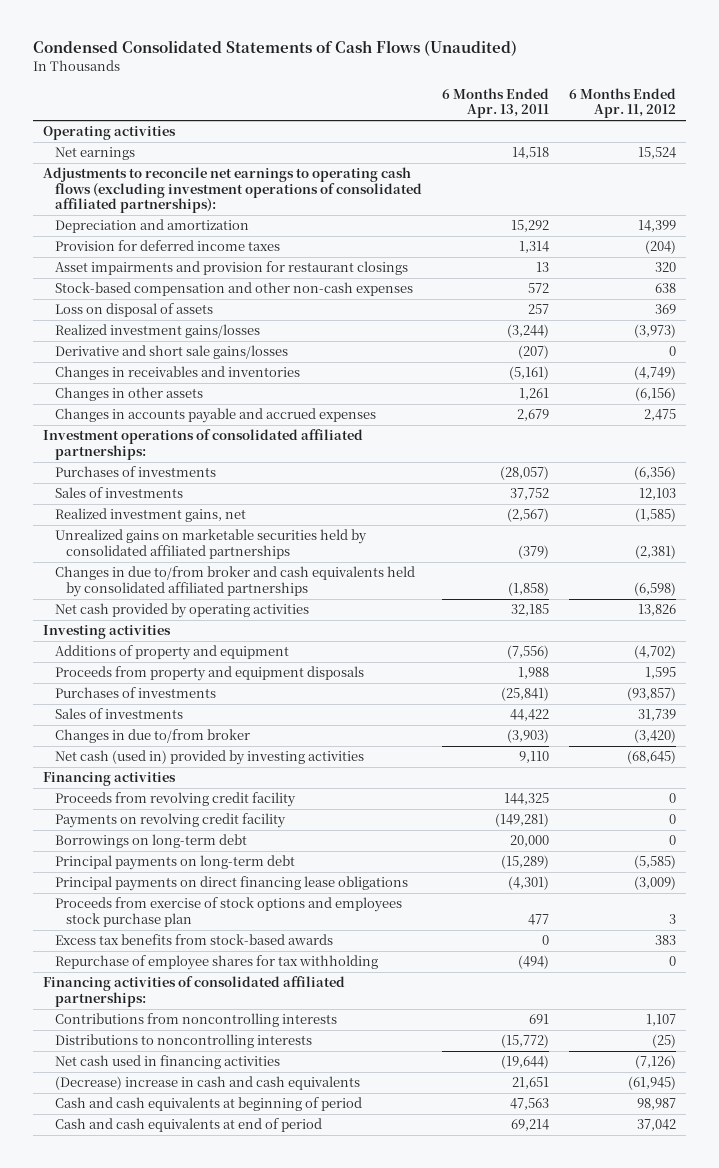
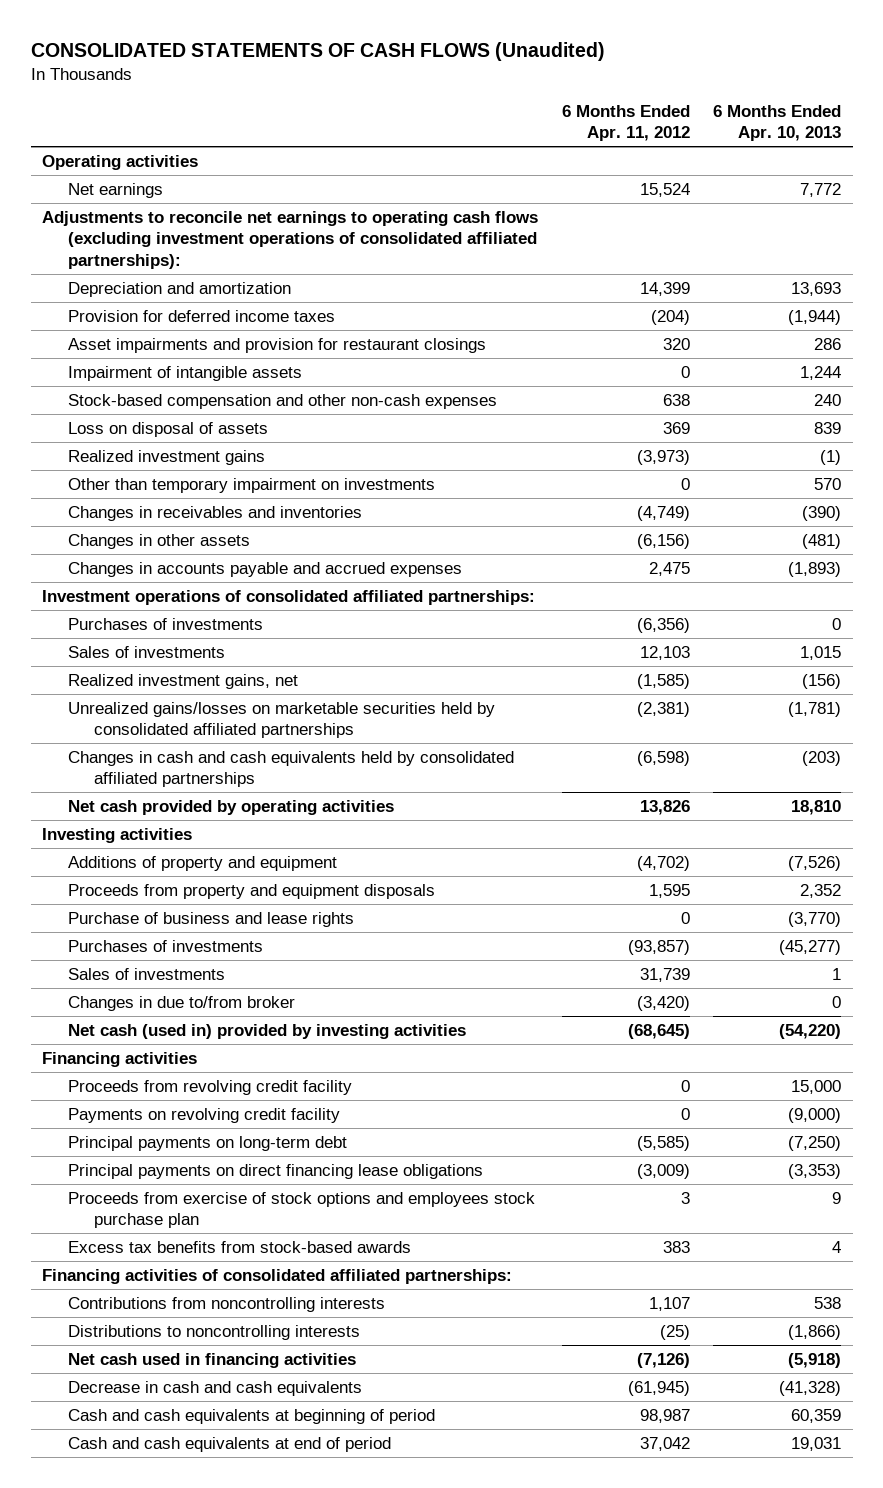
[33,40,518,57] Condensed Consolidated Statements of Cash Flows (Unaudited) -> [30,42,605,62] CONSOLIDATED STATEMENTS OF CASH FLOWS (Unaudited)
[441,87,549,119] 6 Months Ended Apr. 13, 2011 -> none
none -> [713,104,842,142] 6 Months Ended Apr. 10, 2013
none -> [68,365,303,381] Impairment of intangible assets
[54,345,288,360] Derivative and short sale gains/losses -> none
[54,324,260,339] Realized investment gains/losses -> [68,449,266,465] Realized investment gains
none -> [68,477,436,493] Other than temporary impairment on investments
[54,529,367,559] Unrealized gains on marketable securities held by consolidated affiliated partnerships -> [68,701,496,739] Unrealized gains/losses on marketable securities held by consolidated affiliated partnerships
[54,566,415,597] Changes in due to/from broker and cash equivalents held by consolidated affiliated partnerships -> [68,750,515,788] Changes in cash and cash equivalents held by consolidated affiliated partnerships
none -> [68,911,355,927] Purchase of business and lease rights
[54,834,247,849] Borrowings on long-term debt -> none
[54,955,378,971] Repurchase of employee shares for tax withholding -> none
[54,1076,360,1091] (Decrease) increase in cash and cash equivalents -> [68,1380,363,1396] Decrease in cash and cash equivalents

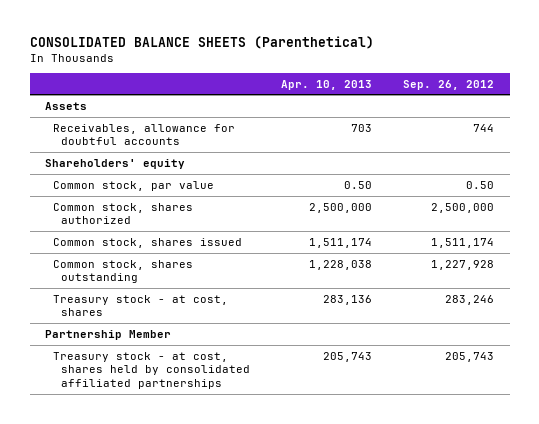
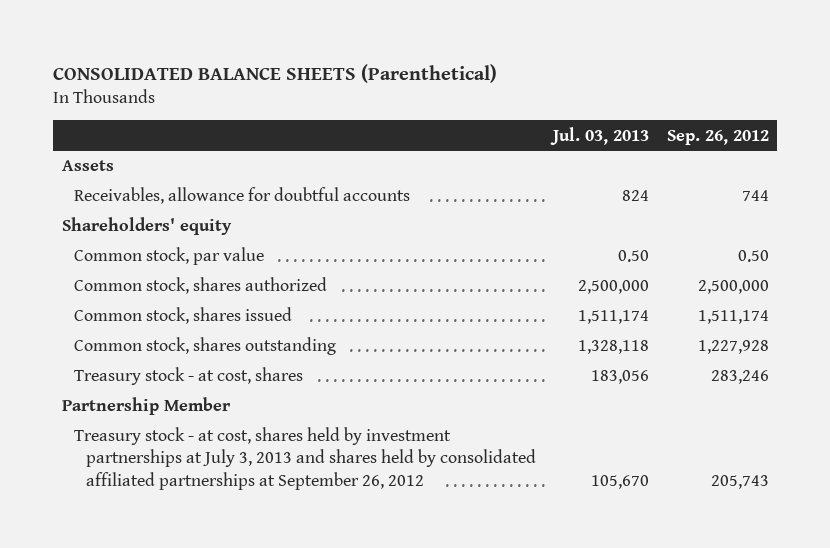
[281,79,373,90] Apr. 10, 2013 -> none
none -> [550,126,650,145] Jul. 03, 2013
[53,351,250,389] Treasury stock - at cost, shares held by consolidated affiliated partnerships -> [73,427,536,490] Treasury stock - at cost, shares held by investment partnerships at July 3, 2013 and shares held by consolidated affiliated partnerships at September 26, 2012

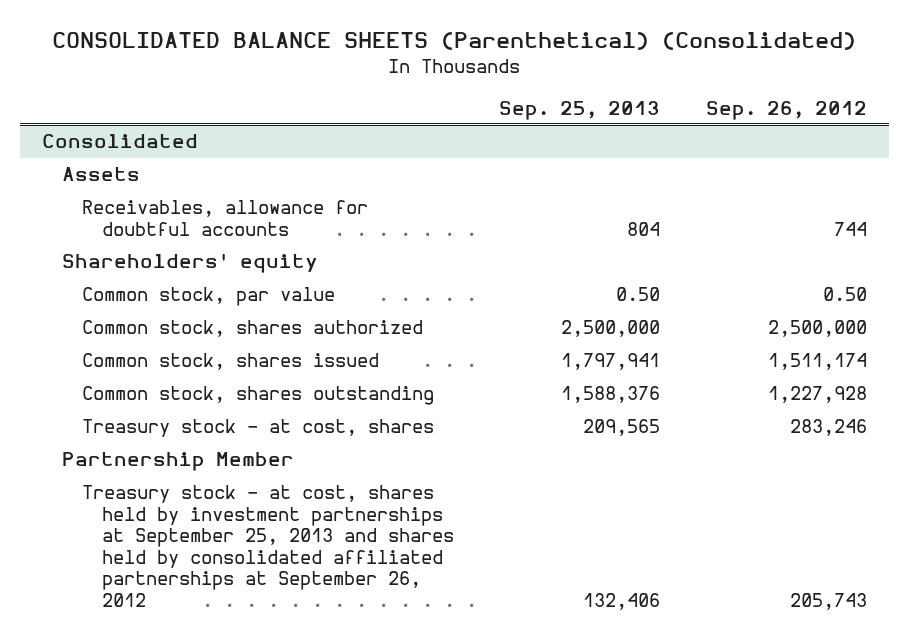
[52,63,497,83] CONSOLIDATED BALANCE SHEETS (Parenthetical) -> [52,32,857,51] CONSOLIDATED BALANCE SHEETS (Parenthetical) (Consolidated)
[550,126,650,145] Jul. 03, 2013 -> none
none -> [499,100,661,120] Sep. 25, 2013
none -> [42,134,199,149] Consolidated
[73,427,536,490] Treasury stock - at cost, shares held by investment partnerships at July 3, 2013 and shares held by consolidated affiliated partnerships at September 26, 2012 -> [82,485,455,607] Treasury stock - at cost, shares held by investment partnerships at September 25, 2013 and shares held by consolidated affiliated partnerships at September 26, 2012

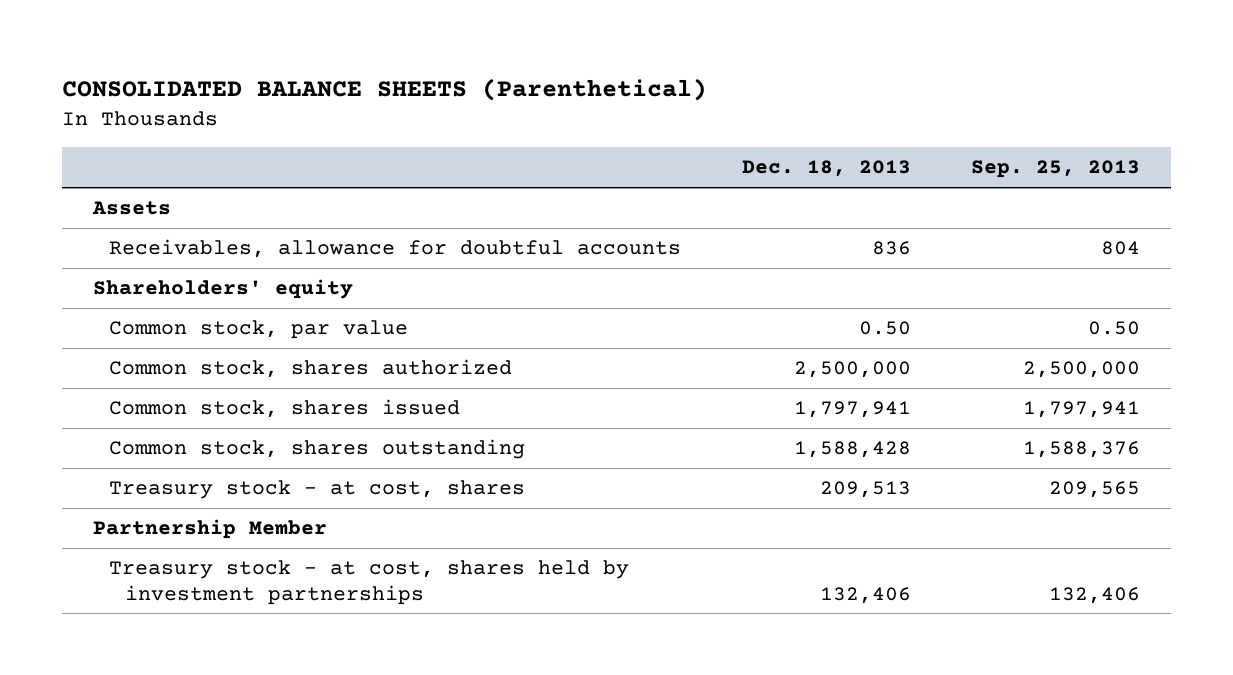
[52,32,857,51] CONSOLIDATED BALANCE SHEETS (Parenthetical) (Consolidated) -> [62,77,708,101] CONSOLIDATED BALANCE SHEETS (Parenthetical)
[705,100,867,120] Sep. 26, 2012 -> none
none -> [741,160,911,178] Dec. 18, 2013
[42,134,199,149] Consolidated -> none
[82,485,455,607] Treasury stock - at cost, shares held by investment partnerships at September 25, 2013 and shares held by consolidated affiliated partnerships at September 26, 2012 -> [109,560,630,605] Treasury stock - at cost, shares held by investment partnerships

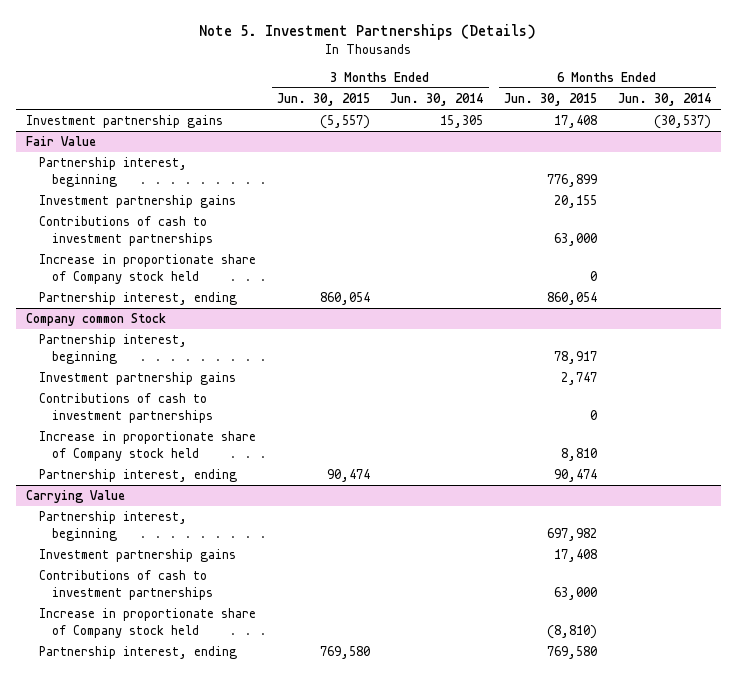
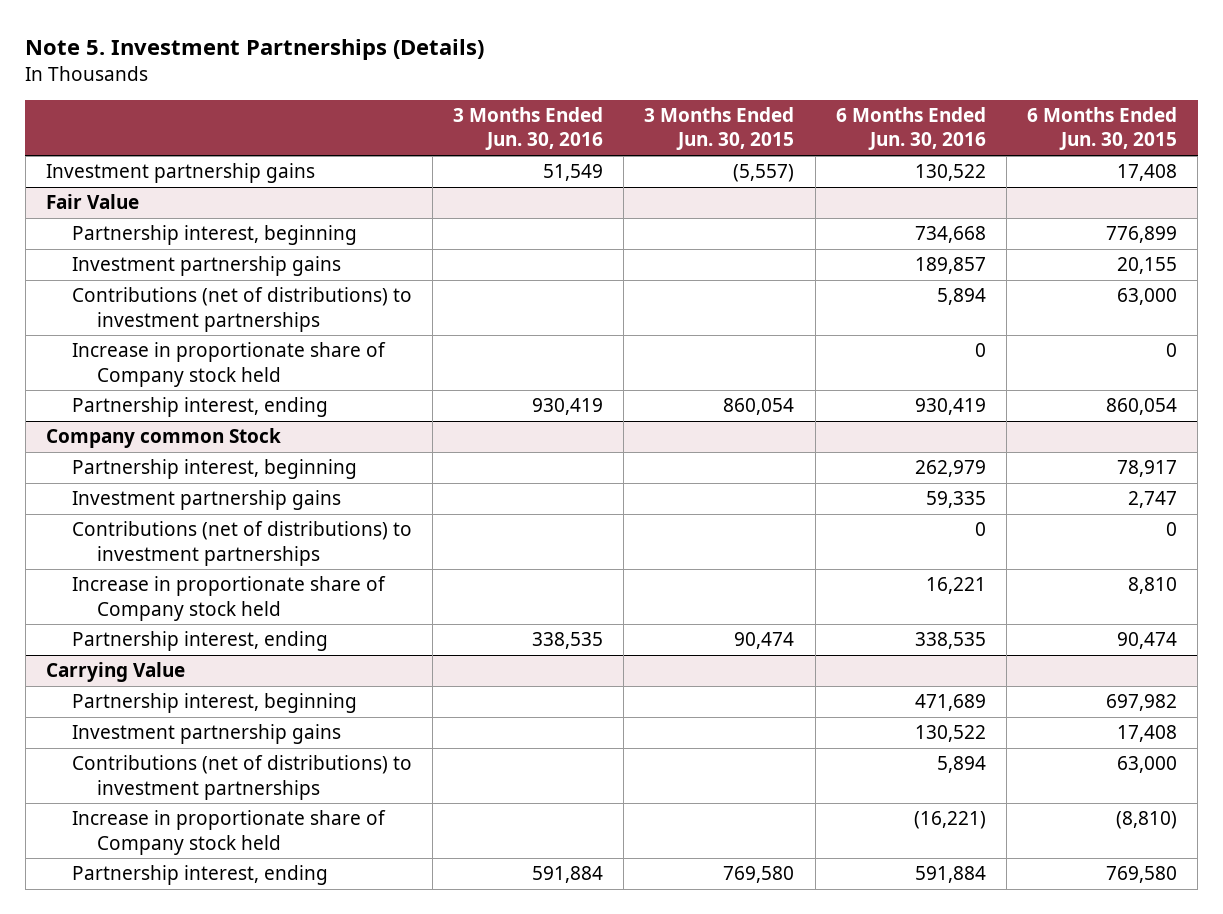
[390,93,484,107] Jun. 30, 2014 -> none
[617,93,711,107] Jun. 30, 2014 -> none
none -> [452,107,603,151] 3 Months Ended Jun. 30, 2016
none -> [835,107,986,151] 6 Months Ended Jun. 30, 2016
[39,216,214,246] Contributions of cash to investment partnerships -> [71,287,412,332] Contributions (net of distributions) to investment partnerships
[39,393,214,423] Contributions of cash to investment partnerships -> [71,521,412,566] Contributions (net of distributions) to investment partnerships
[39,570,214,600] Contributions of cash to investment partnerships -> [71,755,412,800] Contributions (net of distributions) to investment partnerships

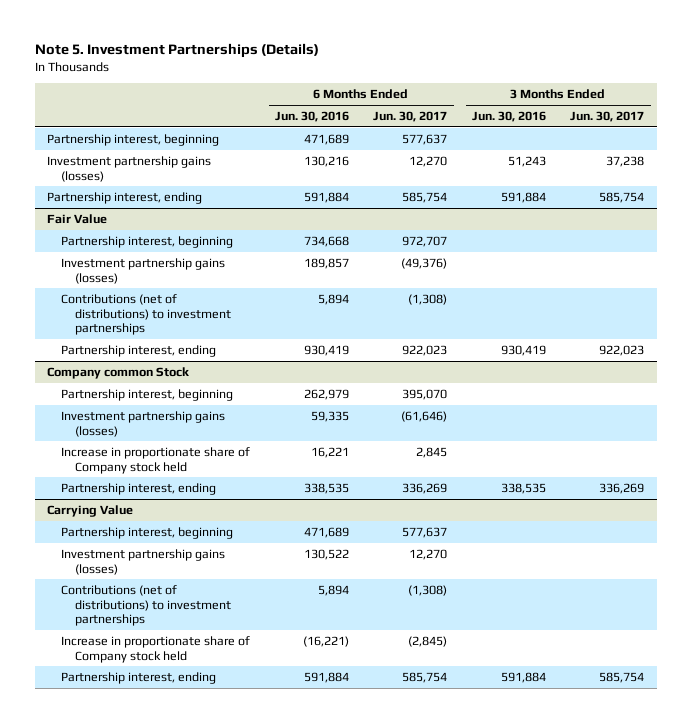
[644,107,795,151] 3 Months Ended Jun. 30, 2015 -> none
[1027,107,1178,151] 6 Months Ended Jun. 30, 2015 -> none
none -> [373,110,448,122] Jun. 30, 2017
none -> [570,110,645,122] Jun. 30, 2017
none -> [47,133,220,146] Partnership interest, beginning
[45,163,315,184] Investment partnership gains -> [47,155,212,182] Investment partnership gains (losses)
[542,164,603,182] 51,549 -> [507,155,546,167] 51,243
[914,164,986,182] 130,522 -> [303,155,349,167] 130,216
none -> [47,191,203,204] Partnership interest, ending
[71,256,341,277] Investment partnership gains -> [61,257,226,284] Investment partnership gains (losses)
[71,342,386,387] Increase in proportionate share of Company stock held -> none
[71,521,412,566] Contributions (net of distributions) to investment partnerships -> none
[71,490,341,511] Investment partnership gains -> [61,410,226,437] Investment partnership gains (losses)
[71,724,341,745] Investment partnership gains -> [61,548,226,575] Investment partnership gains (losses)

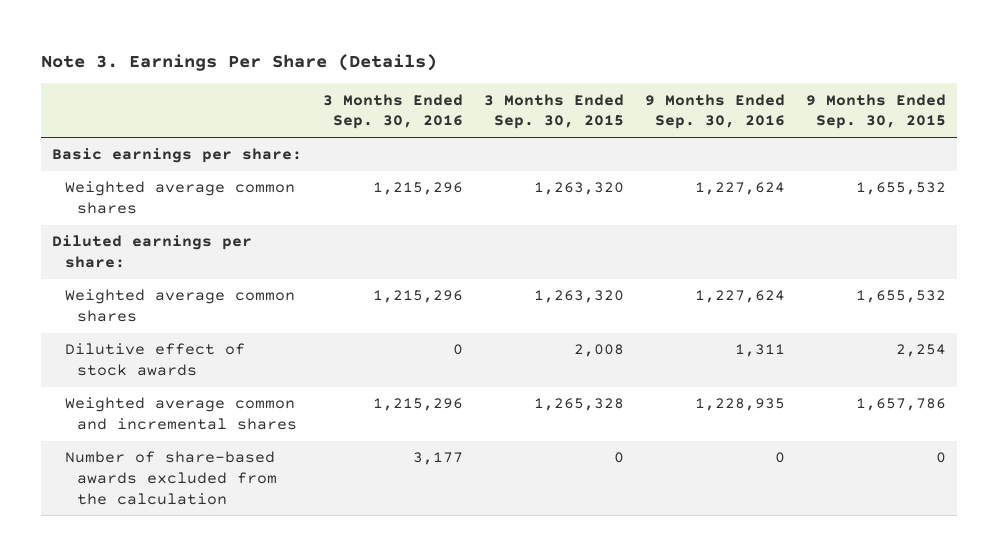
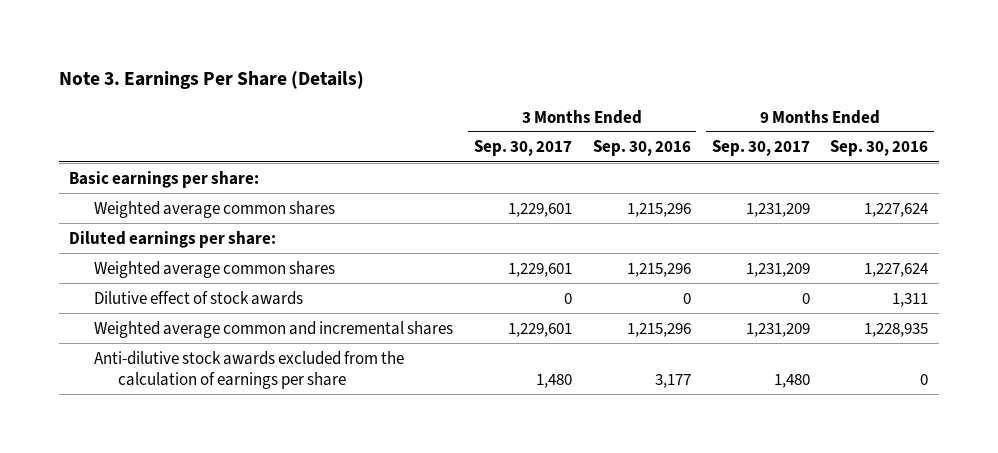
[484,93,625,130] 3 Months Ended Sep. 30, 2015 -> none
[806,93,947,130] 9 Months Ended Sep. 30, 2015 -> none
none -> [473,140,572,157] Sep. 30, 2017
none -> [711,140,810,157] Sep. 30, 2017
[64,451,278,505] Number of share-based awards excluded from the calculation -> [93,350,404,389] Anti-dilutive stock awards excluded from the calculation of earnings per share

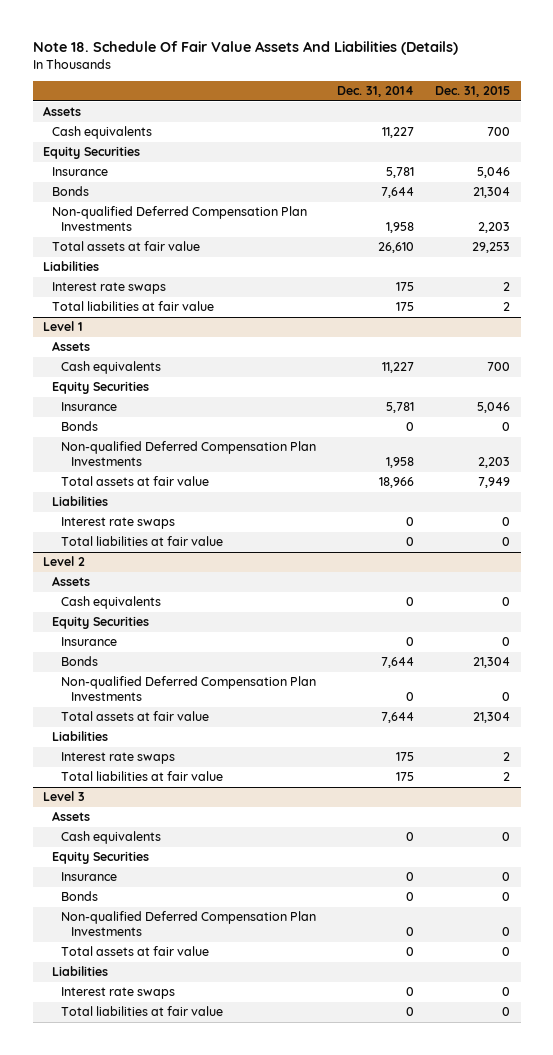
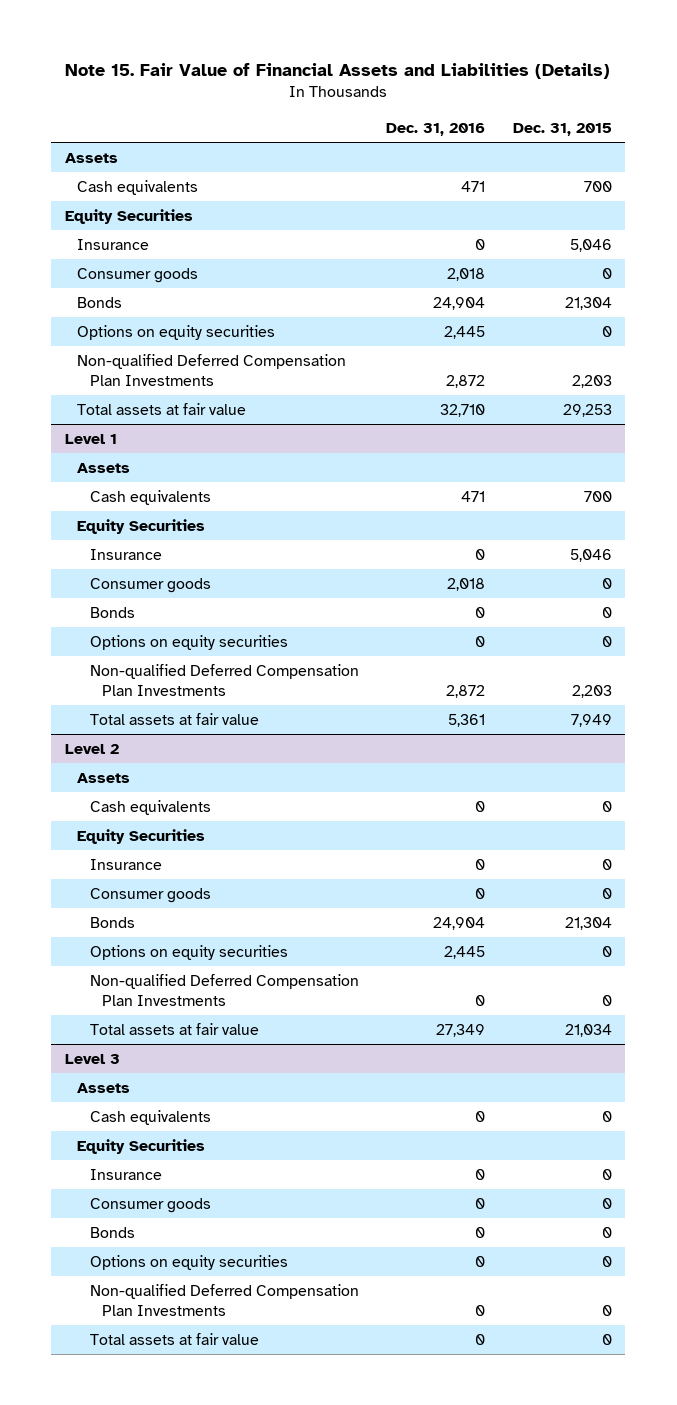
[32,40,458,55] Note 18. Schedule Of Fair Value Assets And Liabilities (Details) -> [65,62,611,79] Note 15. Fair Value of Financial Assets and Liabilities (Details)
[337,86,415,98] Dec. 31, 2014 -> none
none -> [386,122,486,136] Dec. 31, 2016
none -> [77,268,199,284] Consumer goods
none -> [77,325,276,341] Options on equity securities
[42,261,99,272] Liabilities -> none
[52,282,167,295] Interest rate swaps -> none
[52,301,215,312] Total liabilities at fair value -> none
none -> [89,578,211,594] Consumer goods
none -> [89,635,288,651] Options on equity securities
[52,496,109,507] Liabilities -> none
[61,517,176,530] Interest rate swaps -> none
[61,536,224,547] Total liabilities at fair value -> none
none -> [89,888,211,904] Consumer goods
none -> [89,945,288,961] Options on equity securities
[52,731,109,742] Liabilities -> none
[61,752,176,765] Interest rate swaps -> none
[61,771,224,782] Total liabilities at fair value -> none
[473,712,511,724] 21,304 -> [564,1024,612,1038] 21,034
none -> [89,1198,211,1214] Consumer goods
none -> [89,1255,288,1271] Options on equity securities
[52,966,109,977] Liabilities -> none
[61,987,176,1000] Interest rate swaps -> none
[61,1006,224,1017] Total liabilities at fair value -> none

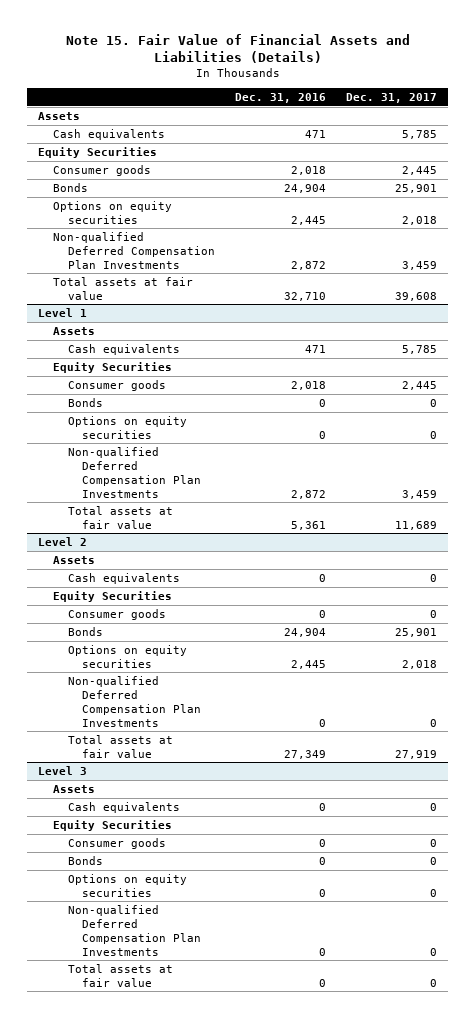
[512,122,612,136] Dec. 31, 2015 -> none
none -> [346,93,438,104] Dec. 31, 2017
[77,239,150,251] Insurance -> none
[89,549,162,561] Insurance -> none
[89,859,162,871] Insurance -> none
[89,1169,162,1181] Insurance -> none

